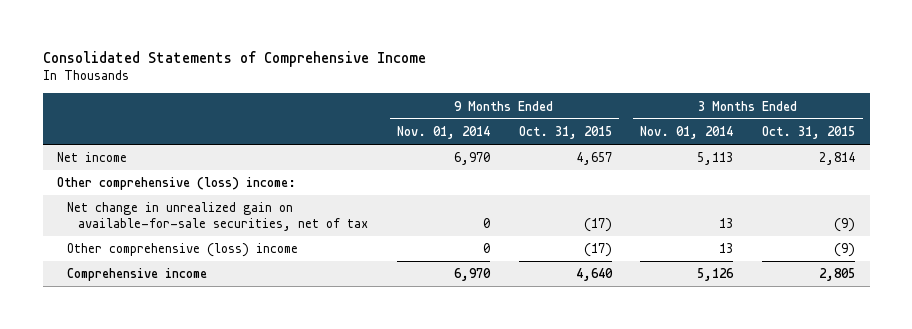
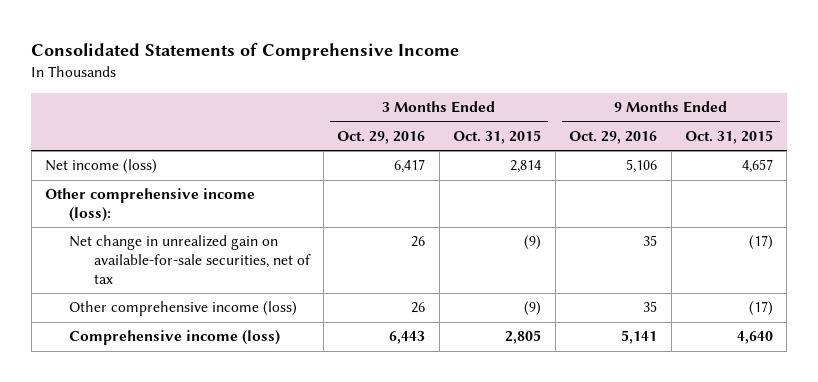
[396,126,490,140] Nov. 01, 2014 -> none
[640,126,734,140] Nov. 01, 2014 -> none
none -> [337,130,426,144] Oct. 29, 2016
none -> [569,130,658,144] Oct. 29, 2016
[57,152,128,163] Net income -> [45,159,158,175] Net income (loss)
[57,177,297,191] Other comprehensive (loss) income: -> [45,188,256,223] Other comprehensive income (loss):
[67,243,299,258] Other comprehensive (loss) income -> [69,301,298,317] Other comprehensive income (loss)
[67,268,208,282] Comprehensive income -> [69,330,281,346] Comprehensive income (loss)

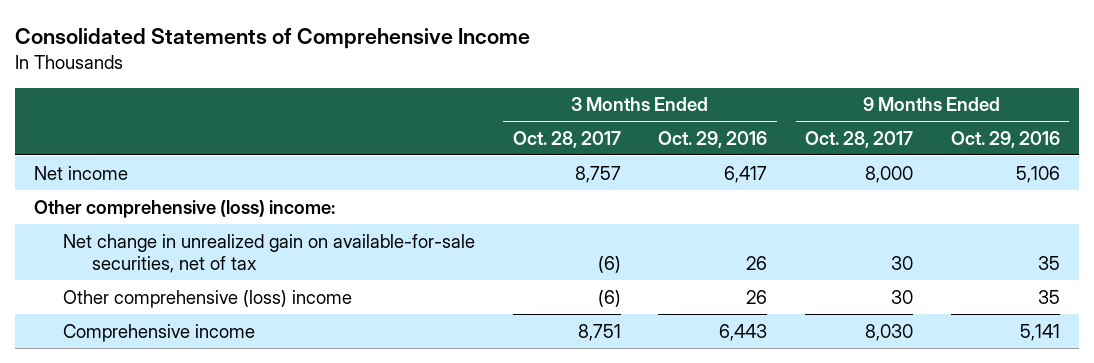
[453,129,542,144] Oct. 31, 2015 -> none
[684,129,773,144] Oct. 31, 2015 -> none
none -> [512,131,621,149] Oct. 28, 2017
none -> [805,131,914,149] Oct. 28, 2017
[45,159,158,175] Net income (loss) -> [33,165,128,180] Net income
[45,188,256,223] Other comprehensive income (loss): -> [33,199,335,218] Other comprehensive (loss) income:
[69,301,298,317] Other comprehensive income (loss) -> [62,289,352,308] Other comprehensive (loss) income
[69,330,281,346] Comprehensive income (loss) -> [62,323,255,342] Comprehensive income

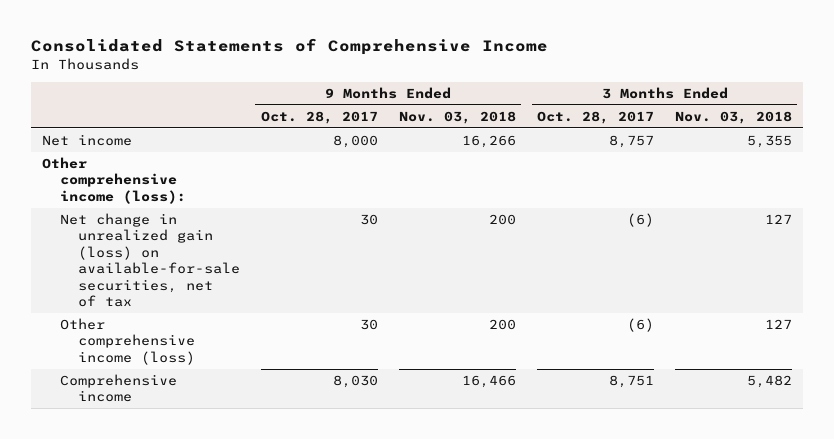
[658,131,768,149] Oct. 29, 2016 -> none
[950,131,1060,149] Oct. 29, 2016 -> none
none -> [398,110,516,124] Nov. 03, 2018
none -> [675,110,793,124] Nov. 03, 2018
[33,199,335,218] Other comprehensive (loss) income: -> [41,157,186,204] Other comprehensive income (loss):
[62,233,475,273] Net change in unrealized gain on available-for-sale securities, net of tax -> [59,213,240,307] Net change in unrealized gain (loss) on available-for-sale securities, net of tax
[62,289,352,308] Other comprehensive (loss) income -> [59,318,195,365] Other comprehensive income (loss)

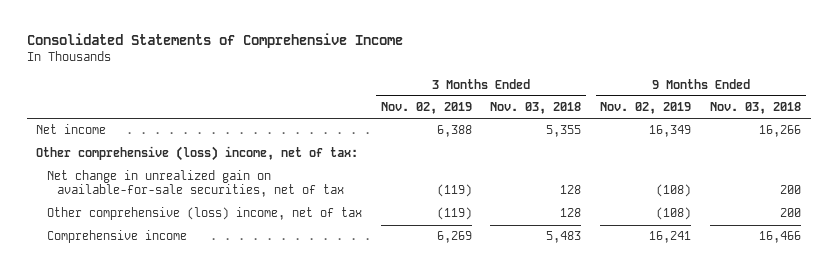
[260,110,378,124] Oct. 28, 2017 -> none
[537,110,655,124] Oct. 28, 2017 -> none
none -> [380,102,472,115] Nov. 02, 2019
none -> [600,102,692,115] Nov. 02, 2019
[41,157,186,204] Other comprehensive income (loss): -> [36,146,359,162] Other comprehensive (loss) income, net of tax:
[59,213,240,307] Net change in unrealized gain (loss) on available-for-sale securities, net of tax -> [46,170,345,198] Net change in unrealized gain on available-for-sale securities, net of tax
[765,214,793,225] 127 -> [560,185,582,195] 128
[59,318,195,365] Other comprehensive income (loss) -> [46,207,362,221] Other comprehensive (loss) income, net of tax
[765,319,793,330] 127 -> [560,208,582,218] 128
[747,375,793,389] 5,482 -> [546,231,582,244] 5,483

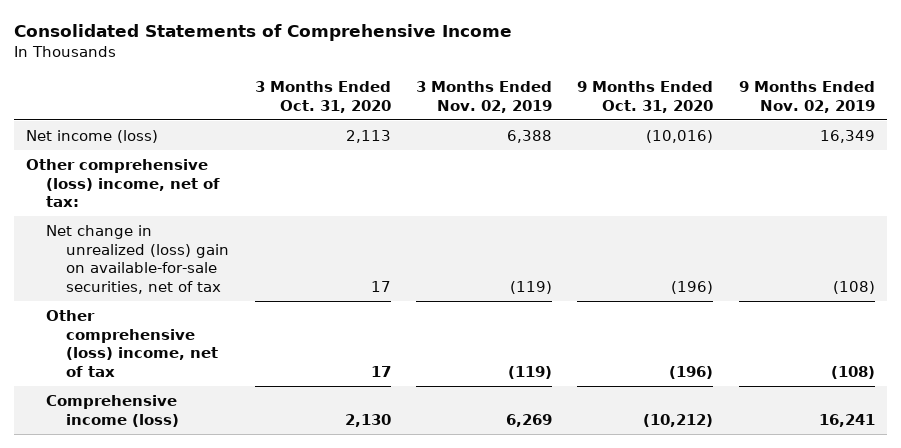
[490,102,582,115] Nov. 03, 2018 -> none
[710,102,802,115] Nov. 03, 2018 -> none
none -> [254,81,391,113] 3 Months Ended Oct. 31, 2020
none -> [577,81,714,113] 9 Months Ended Oct. 31, 2020
[36,124,107,135] Net income -> [26,129,159,143] Net income (loss)
[46,170,345,198] Net change in unrealized gain on available-for-sale securities, net of tax -> [46,224,230,295] Net change in unrealized (loss) gain on available-for-sale securities, net of tax
[46,230,187,244] Comprehensive income -> [46,394,180,427] Comprehensive income (loss)

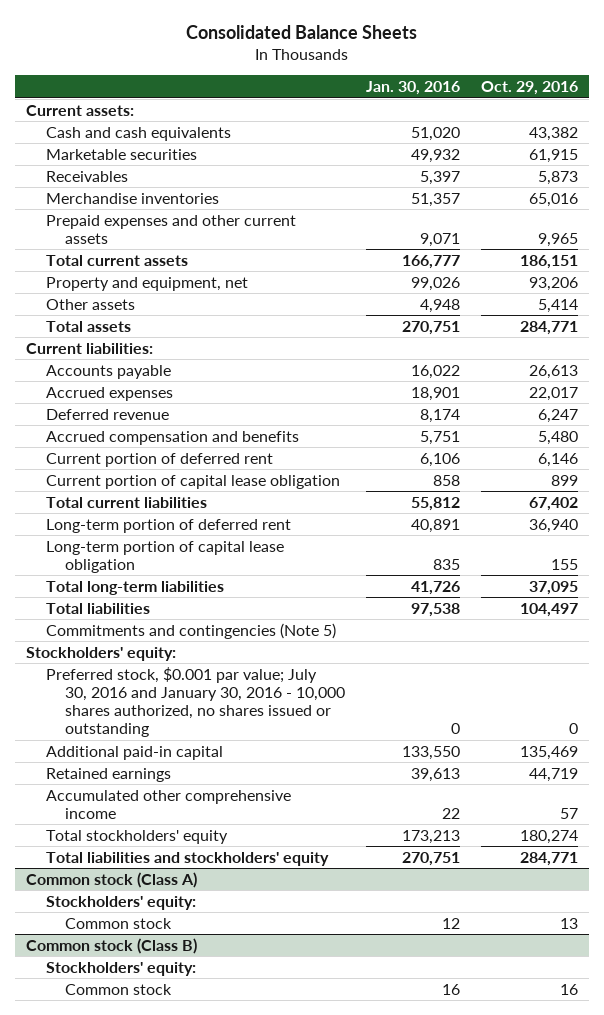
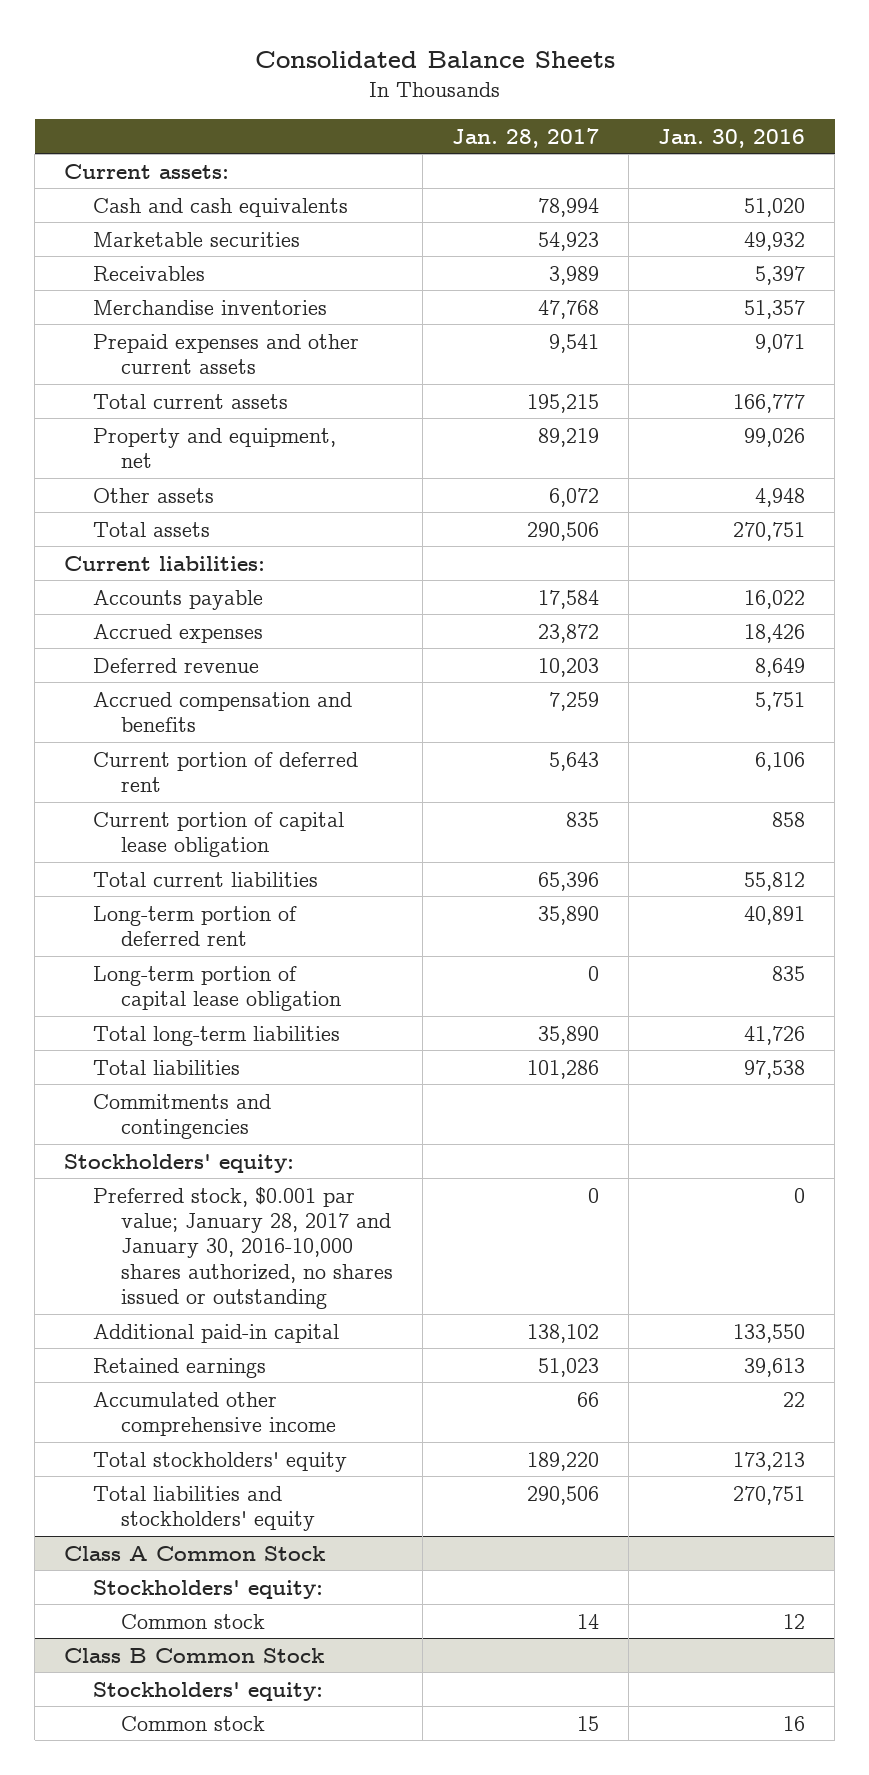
[481,80,579,95] Oct. 29, 2016 -> none
none -> [452,127,600,148] Jan. 28, 2017
[411,386,461,401] 18,901 -> [744,623,806,643] 18,426
[420,408,461,423] 8,174 -> [755,657,806,677] 8,649
[45,622,336,639] Commitments and contingencies (Note 5) -> [92,1093,271,1140] Commitments and contingencies
[45,666,346,737] Preferred stock, $0.001 par value; July 30, 2016 and January 30, 2016 - 10,000 shares authorized, no shares issued or outstanding -> [92,1186,393,1310] Preferred stock, $0.001 par value; January 28, 2017 and January 30, 2016-10,000 shares authorized, no shares issued or outstanding
[25,871,197,888] Common stock (Class A) -> [64,1545,327,1561] Class A Common Stock
[25,937,197,954] Common stock (Class B) -> [64,1647,326,1663] Class B Common Stock

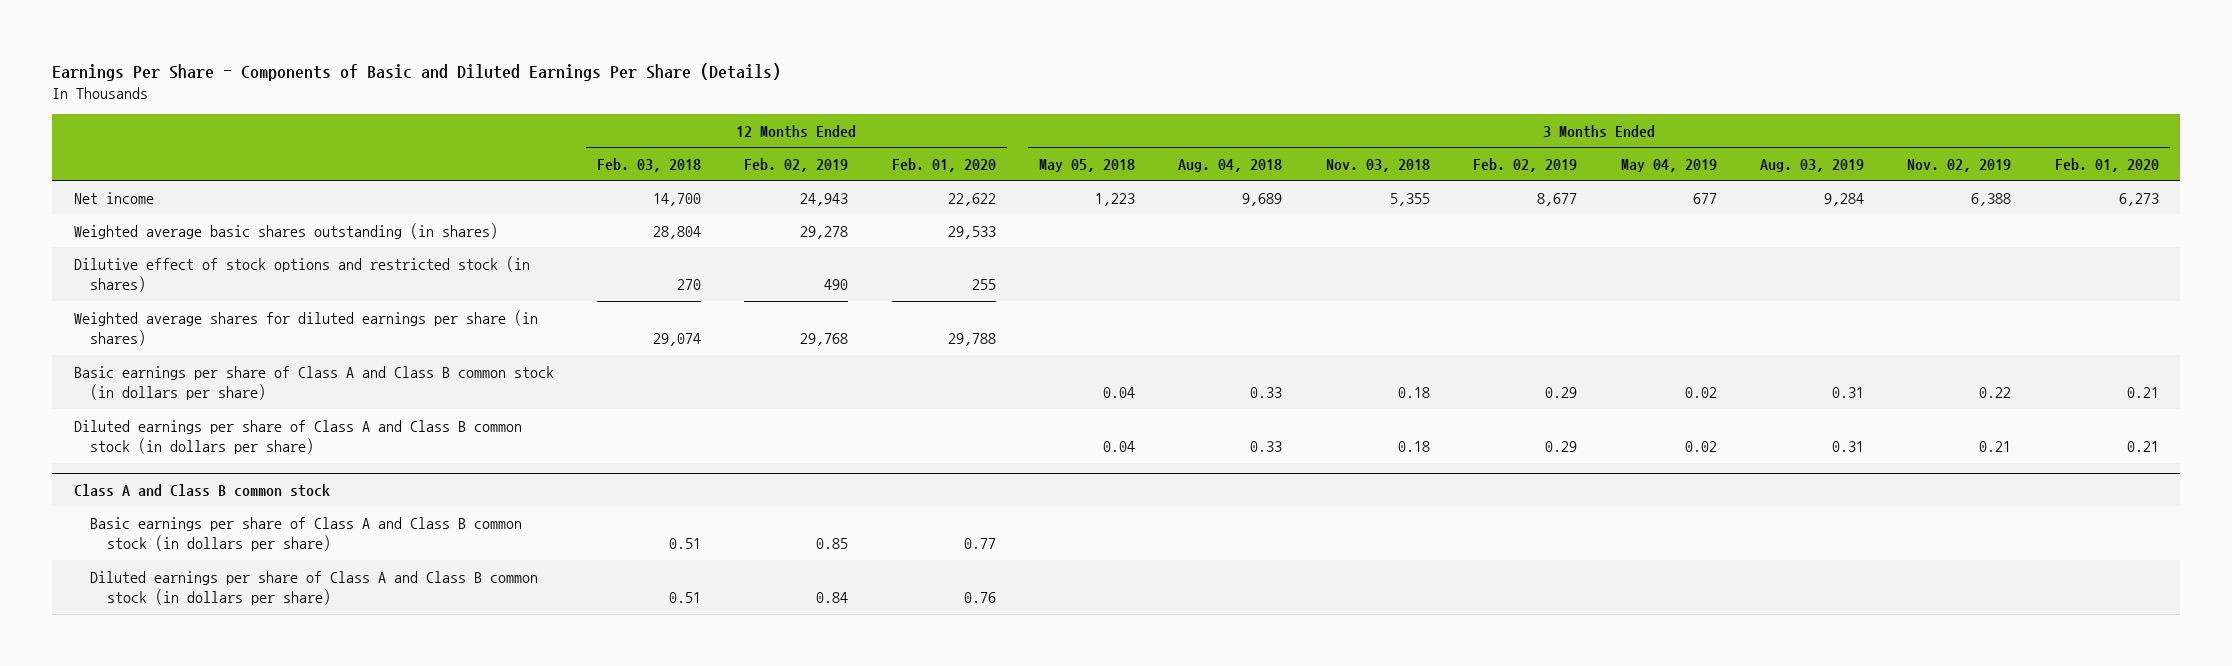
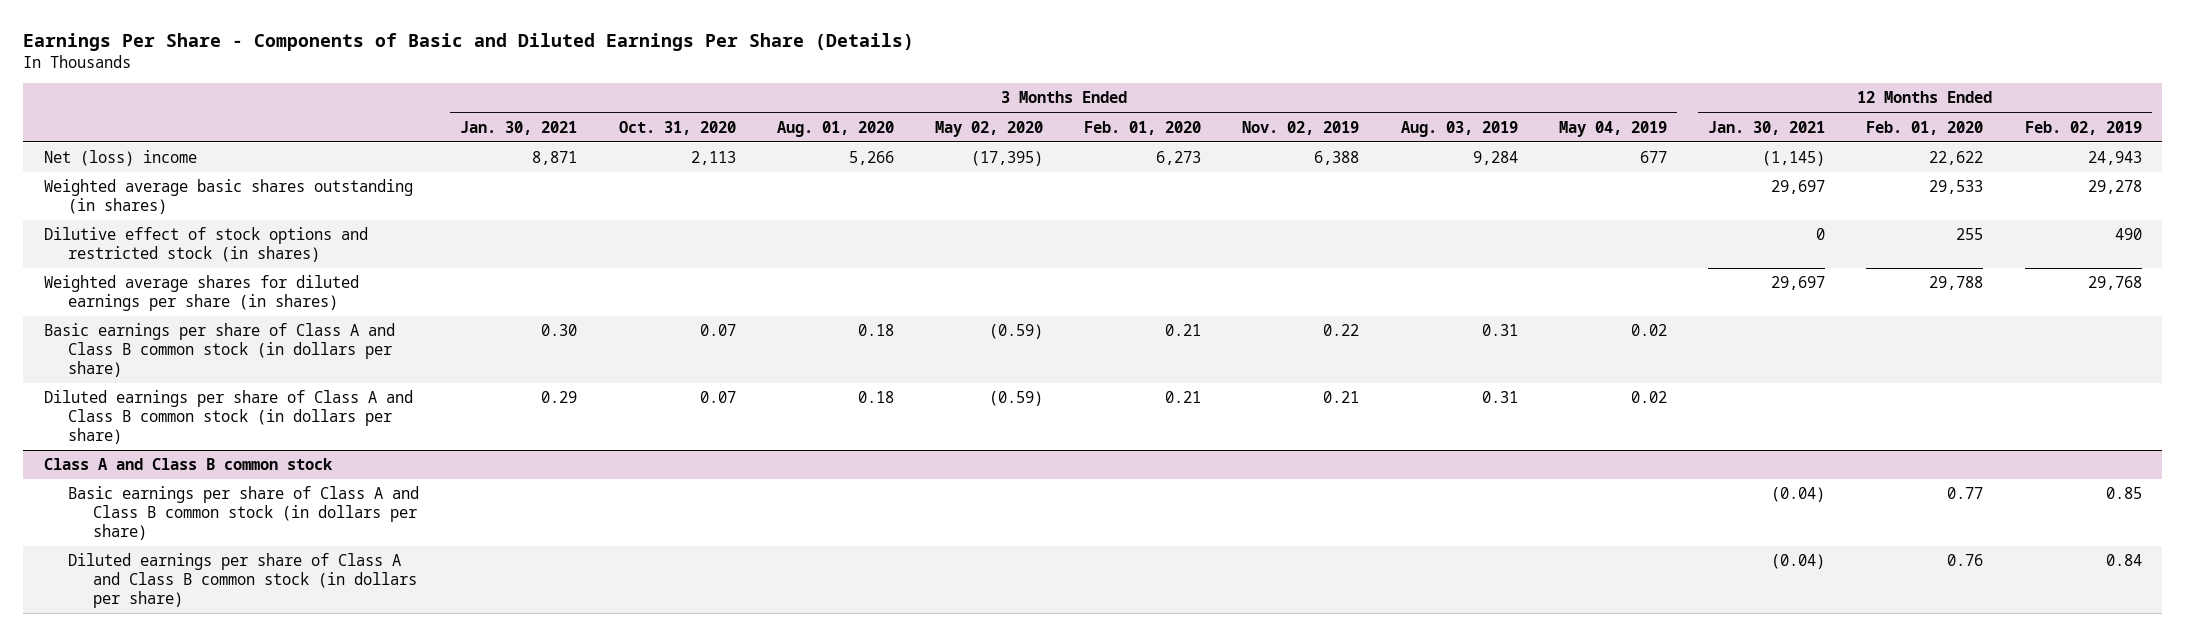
[597,157,702,172] Feb. 03, 2018 -> none
[1039,158,1136,172] May 05, 2018 -> none
[1178,158,1283,172] Aug. 04, 2018 -> none
[1325,158,1430,172] Nov. 03, 2018 -> none
[1473,157,1578,172] Feb. 02, 2019 -> none
none -> [460,120,578,135] Jan. 30, 2021
none -> [618,120,736,135] Oct. 31, 2020
none -> [776,120,894,137] Aug. 01, 2020
none -> [935,120,1044,137] May 02, 2020
none -> [1708,120,1826,135] Jan. 30, 2021
[73,191,154,204] Net income -> [43,150,197,167] Net (loss) income

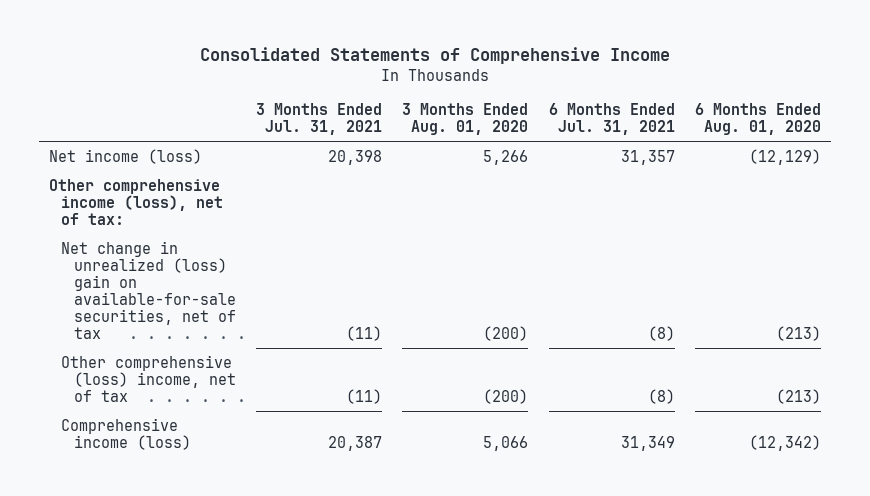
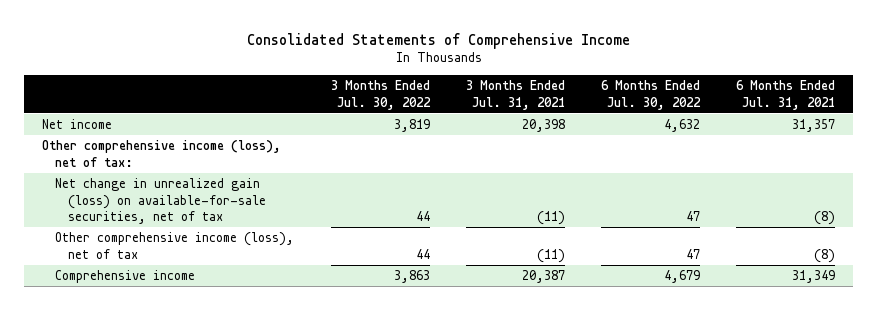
[402,103,529,136] 3 Months Ended Aug. 01, 2020 -> none
[695,103,822,136] 6 Months Ended Aug. 01, 2020 -> none
none -> [330,80,431,110] 3 Months Ended Jul. 30, 2022
none -> [600,80,701,110] 6 Months Ended Jul. 30, 2022
[49,148,203,164] Net income (loss) -> [42,118,113,129] Net income
[61,240,236,340] Net change in unrealized (loss) gain on available-for-sale securities, net of tax -> [55,177,267,225] Net change in unrealized gain (loss) on available-for-sale securities, net of tax
[61,354,236,402] Other comprehensive (loss) income, net of tax -> [55,231,295,259] Other comprehensive income (loss), net of tax
[61,417,191,450] Comprehensive income (loss) -> [55,269,196,283] Comprehensive income

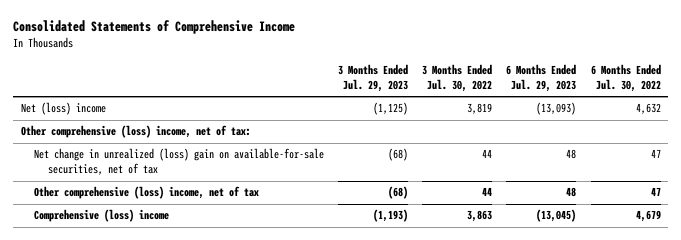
[465,80,565,110] 3 Months Ended Jul. 31, 2021 -> none
[736,80,836,110] 6 Months Ended Jul. 31, 2021 -> none
none -> [338,63,409,92] 3 Months Ended Jul. 29, 2023
none -> [506,63,577,92] 6 Months Ended Jul. 29, 2023
[42,118,113,129] Net income -> [20,102,106,116] Net (loss) income
[42,139,282,167] Other comprehensive income (loss), net of tax: -> [20,125,251,139] Other comprehensive (loss) income, net of tax:
[55,177,267,225] Net change in unrealized gain (loss) on available-for-sale securities, net of tax -> [34,148,325,176] Net change in unrealized (loss) gain on available-for-sale securities, net of tax
[55,231,295,259] Other comprehensive income (loss), net of tax -> [34,186,260,200] Other comprehensive (loss) income, net of tax
[55,269,196,283] Comprehensive income -> [34,209,170,223] Comprehensive (loss) income

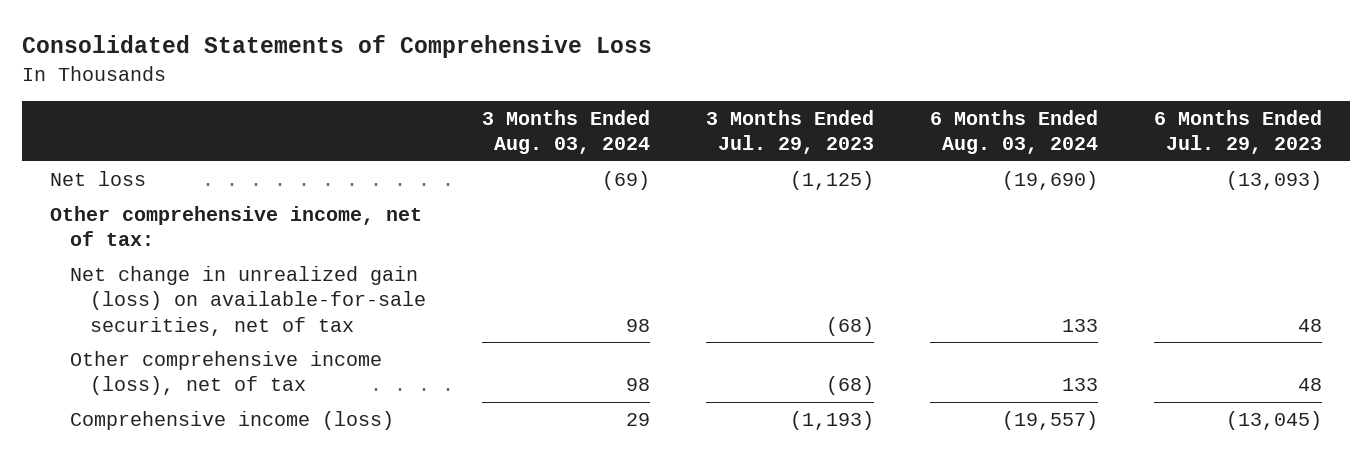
[13,20,296,35] Consolidated Statements of Comprehensive Income -> [22,35,653,59] Consolidated Statements of Comprehensive Loss
[422,63,493,92] 3 Months Ended Jul. 30, 2022 -> none
[590,63,661,92] 6 Months Ended Jul. 30, 2022 -> none
none -> [482,109,651,155] 3 Months Ended Aug. 03, 2024
none -> [929,109,1098,155] 6 Months Ended Aug. 03, 2024
[20,102,106,116] Net (loss) income -> [50,170,147,186] Net loss
[20,125,251,139] Other comprehensive (loss) income, net of tax: -> [50,205,423,247] Other comprehensive income, net of tax:
[34,148,325,176] Net change in unrealized (loss) gain on available-for-sale securities, net of tax -> [70,265,427,336] Net change in unrealized gain (loss) on available-for-sale securities, net of tax
[34,186,260,200] Other comprehensive (loss) income, net of tax -> [70,350,383,396] Other comprehensive income (loss), net of tax
[34,209,170,223] Comprehensive (loss) income -> [70,410,395,430] Comprehensive income (loss)

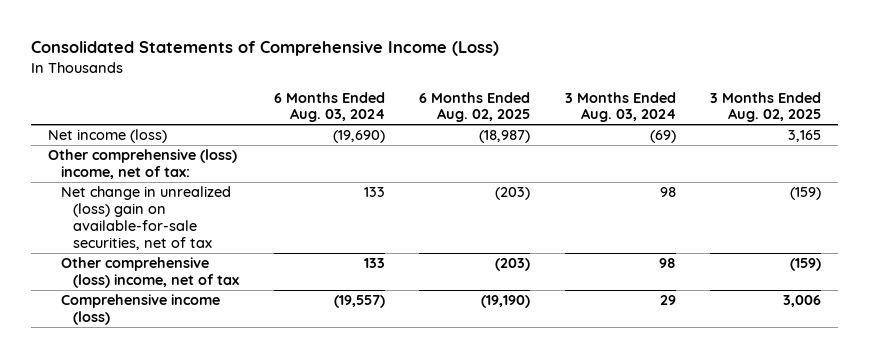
[22,35,653,59] Consolidated Statements of Comprehensive Loss -> [31,41,500,57] Consolidated Statements of Comprehensive Income (Loss)
[706,109,875,155] 3 Months Ended Jul. 29, 2023 -> none
[1153,109,1322,155] 6 Months Ended Jul. 29, 2023 -> none
none -> [419,91,531,123] 6 Months Ended Aug. 02, 2025
none -> [709,91,821,123] 3 Months Ended Aug. 02, 2025
[50,170,147,186] Net loss -> [48,129,168,144] Net income (loss)
[50,205,423,247] Other comprehensive income, net of tax: -> [48,149,238,180] Other comprehensive (loss) income, net of tax:
[70,265,427,336] Net change in unrealized gain (loss) on available-for-sale securities, net of tax -> [60,186,231,250] Net change in unrealized (loss) gain on available-for-sale securities, net of tax
[70,350,383,396] Other comprehensive income (loss), net of tax -> [60,257,240,289] Other comprehensive (loss) income, net of tax

